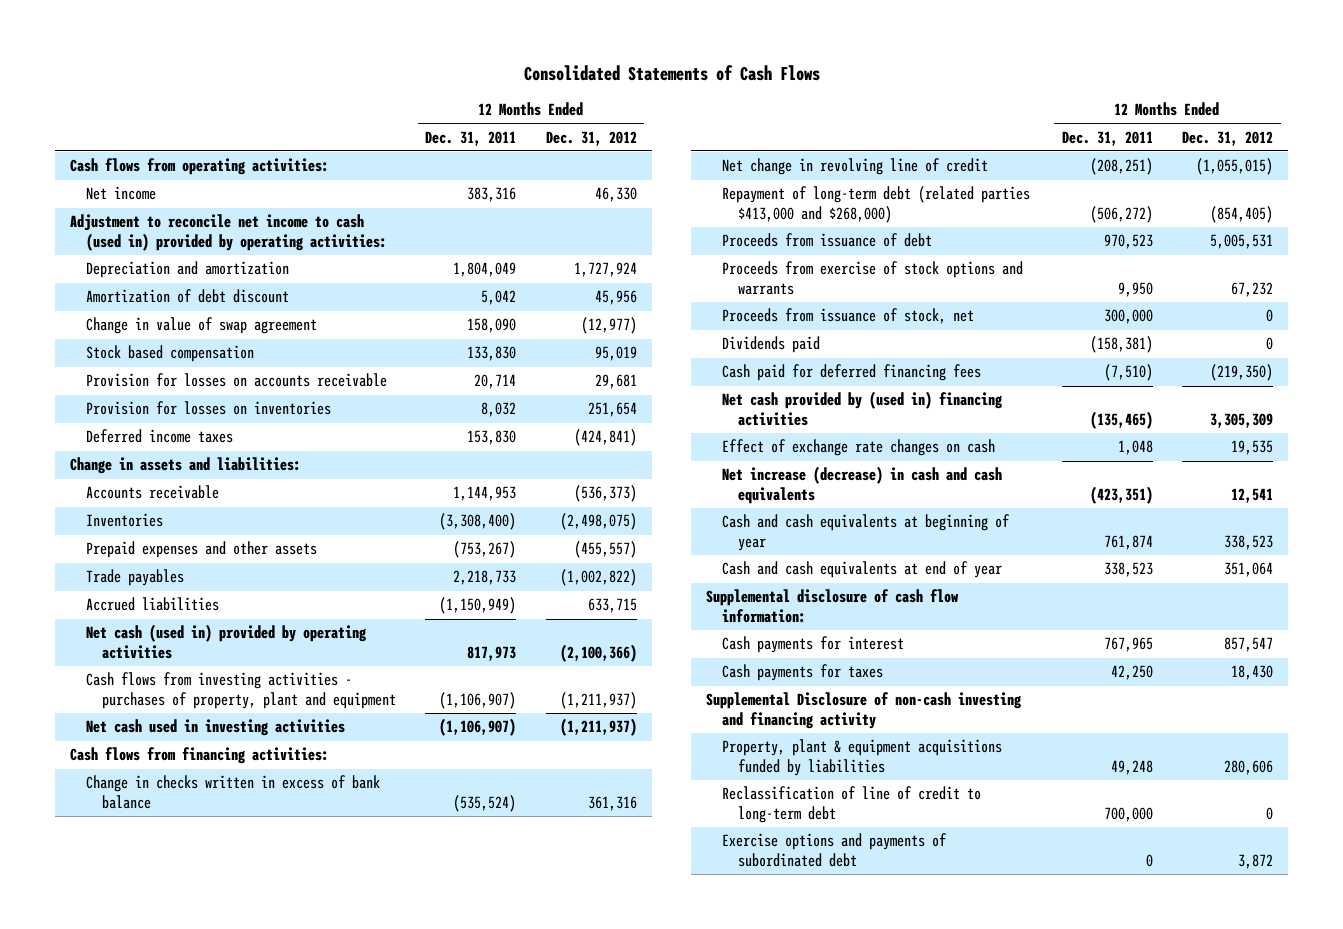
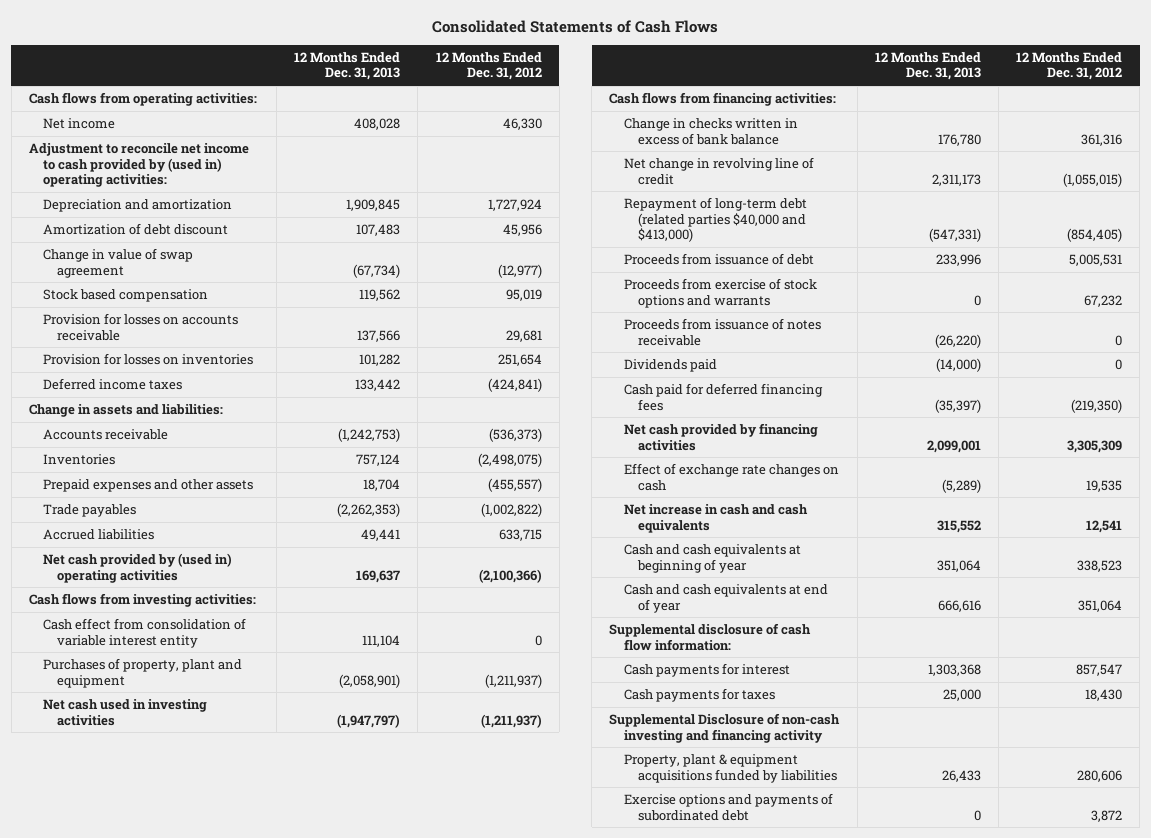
[425,130,517,146] Dec. 31, 2011 -> none
none -> [294,51,401,81] 12 Months Ended Dec. 31, 2013
[69,214,387,251] Adjustment to reconcile net income to cash (used in) provided by operating activities: -> [28,143,249,188] Adjustment to reconcile net income to cash provided by (used in) operating activities:
[85,624,367,659] Net cash (used in) provided by operating activities -> [43,553,233,583] Net cash provided by (used in) operating activities
none -> [28,593,256,608] Cash flows from investing activities:
none -> [43,618,247,648] Cash effect from consolidation of variable interest entity
[85,672,396,709] Cash flows from investing activities - purchases of property, plant and equipment -> [43,658,243,688] Purchases of property, plant and equipment
[722,186,1031,223] Repayment of long-term debt (related parties $413,000 and $268,000) -> [623,197,807,243] Repayment of long-term debt (related parties $40,000 and $413,000)
[722,308,975,325] Proceeds from issuance of stock, net -> [623,318,821,346] Proceeds from issuance of notes receivable
[722,391,1004,426] Net cash provided by (used in) financing activities -> [623,423,818,451] Net cash provided by financing activities
[722,466,1003,504] Net increase (decrease) in cash and cash equivalents -> [623,504,808,533] Net increase in cash and cash equivalents
[722,786,982,823] Reclassification of line of credit to long-term debt -> none

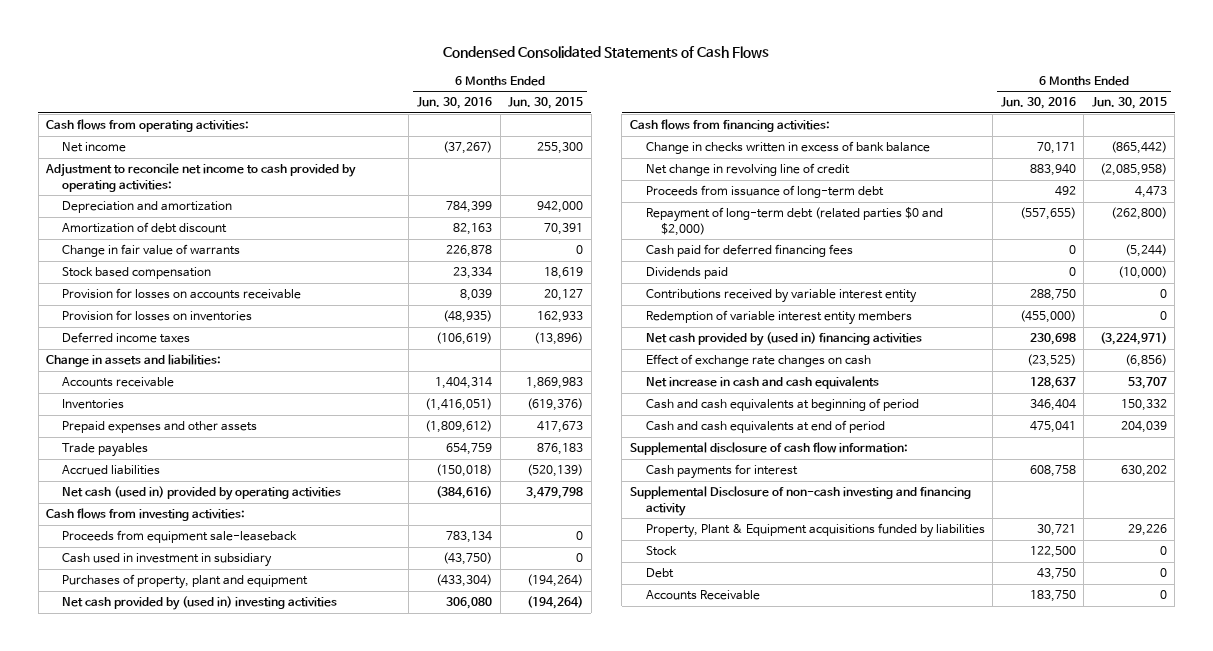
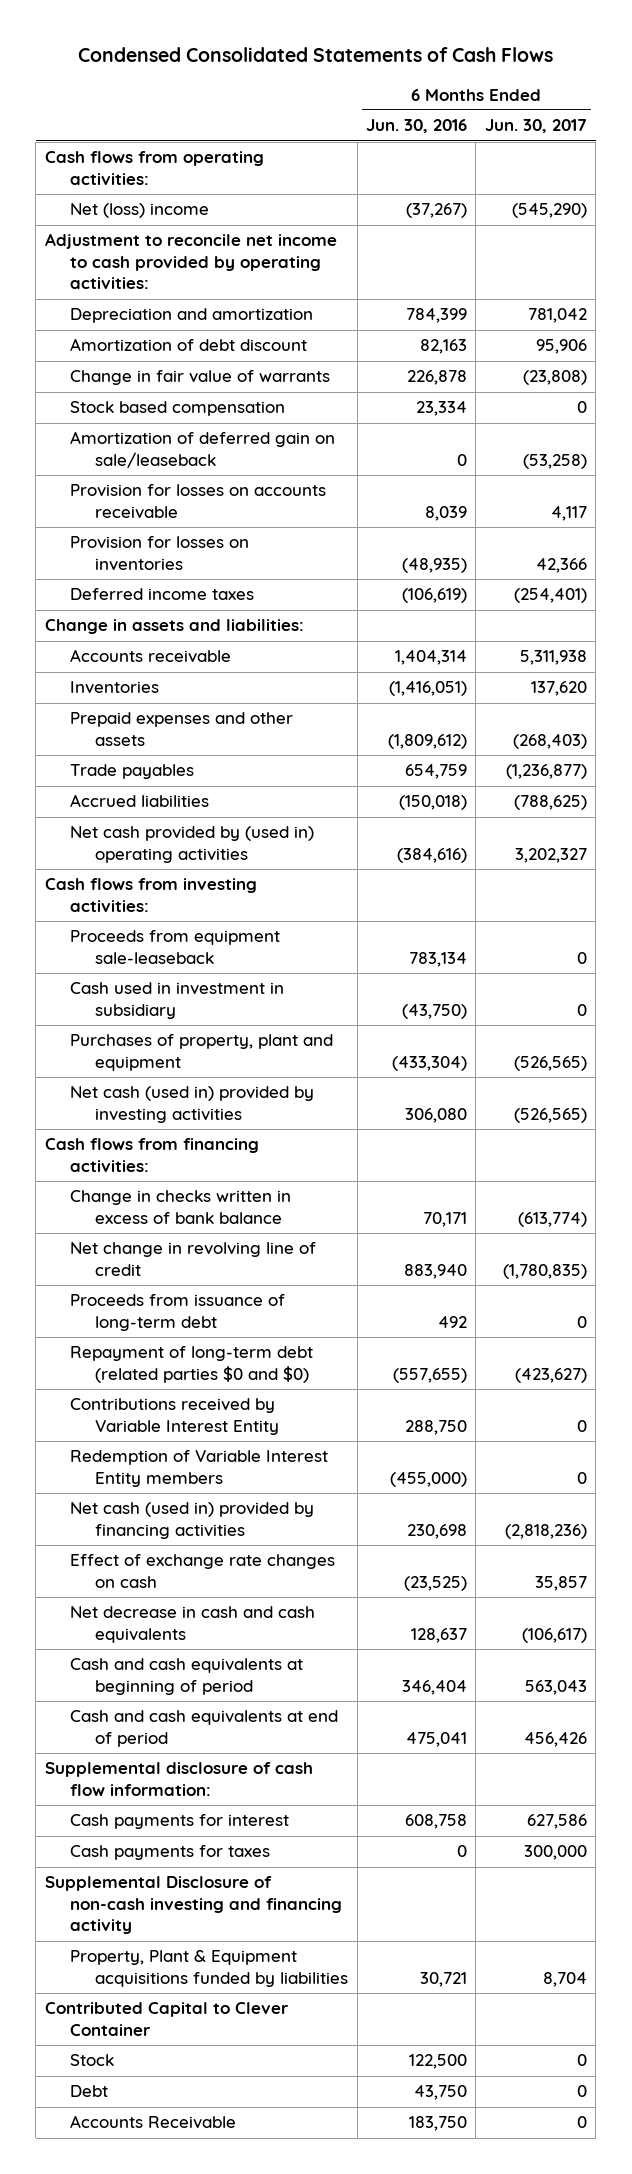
[508,97,584,110] Jun. 30, 2015 -> none
none -> [484,119,587,134] Jun. 30, 2017
[61,142,126,153] Net income -> [70,203,210,219] Net (loss) income
none -> [70,431,336,468] Amortization of deferred gain on sale/leaseback
[61,486,341,501] Net cash (used in) provided by operating activities -> [70,826,315,863] Net cash provided by (used in) operating activities
[61,596,337,611] Net cash provided by (used in) investing activities -> [70,1086,315,1123] Net cash (used in) provided by investing activities
[645,244,853,258] Cash paid for deferred financing fees -> none
[645,267,728,280] Dividends paid -> none
[645,207,943,236] Repayment of long-term debt (related parties $0 and $2,000) -> [70,1346,314,1383] Repayment of long-term debt (related parties $0 and $0)
[645,289,917,304] Contributions received by variable interest entity -> [70,1398,280,1435] Contributions received by Variable Interest Entity
[645,310,912,326] Redemption of variable interest entity members -> [70,1450,329,1487] Redemption of Variable Interest Entity members
[645,332,922,347] Net cash provided by (used in) financing activities -> [70,1502,315,1539] Net cash (used in) provided by financing activities
[645,376,879,390] Net increase in cash and cash equivalents -> [70,1606,316,1643] Net decrease in cash and cash equivalents
none -> [70,1845,271,1861] Cash payments for taxes
none -> [44,2002,289,2036] Contributed Capital to Clever Container

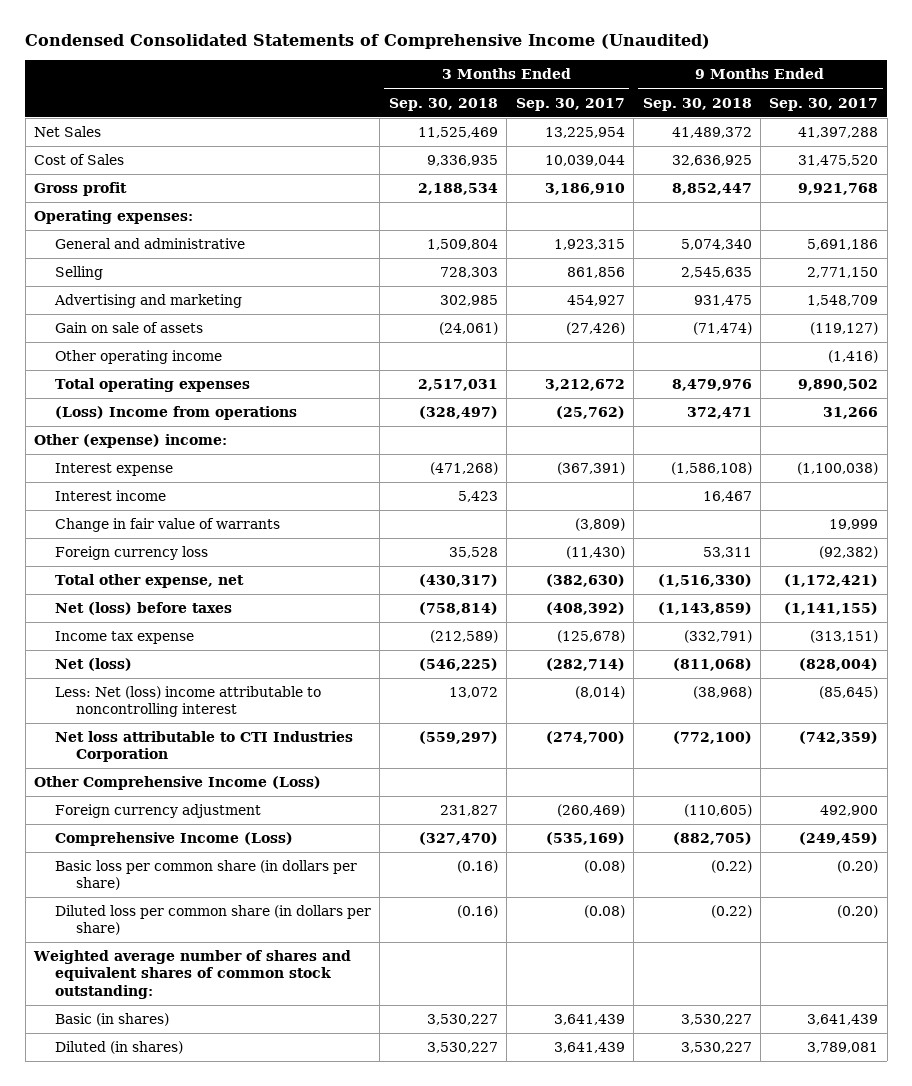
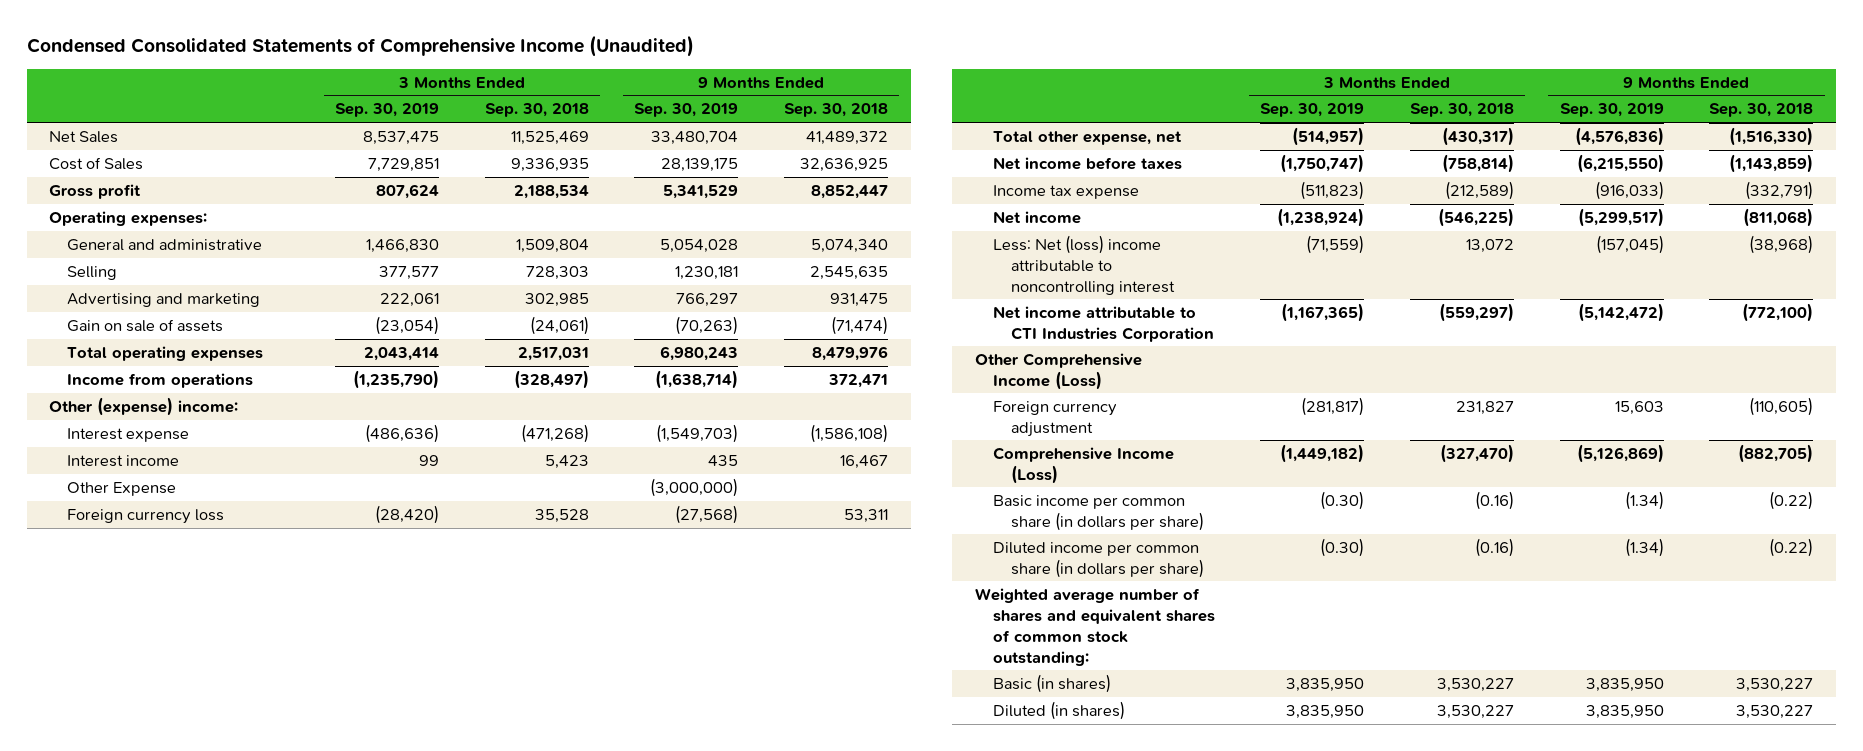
[515,97,625,111] Sep. 30, 2017 -> none
[769,97,879,111] Sep. 30, 2017 -> none
none -> [334,103,439,118] Sep. 30, 2019
none -> [634,103,739,118] Sep. 30, 2019
[54,350,222,365] Other operating income -> none
[54,406,297,421] (Loss) Income from operations -> [67,372,254,388] Income from operations
[54,518,280,533] Change in fair value of warrants -> none
none -> [67,481,177,496] Other Expense
[54,602,232,616] Net (loss) before taxes -> [992,156,1182,170] Net income before taxes
[54,658,132,672] Net (loss) -> [992,210,1081,224] Net income
[54,731,353,763] Net loss attributable to CTI Industries Corporation -> [992,305,1214,342] Net income attributable to CTI Industries Corporation
[54,860,357,891] Basic loss per common share (in dollars per share) -> [992,494,1204,531] Basic income per common share (in dollars per share)
[54,905,371,936] Diluted loss per common share (in dollars per share) -> [992,541,1204,578] Diluted income per common share (in dollars per share)

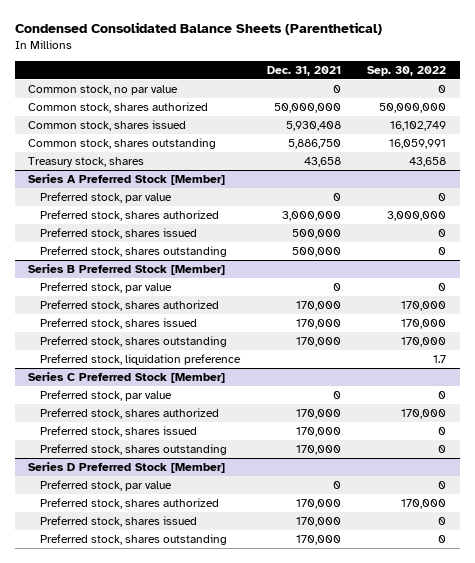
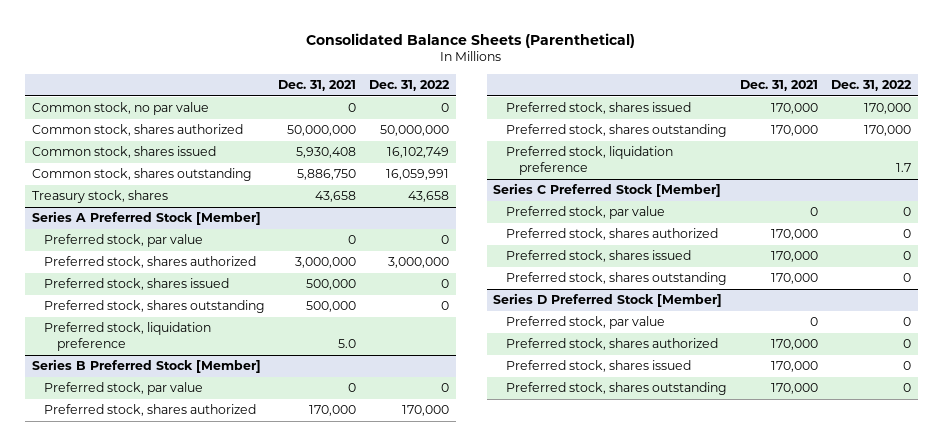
[14,22,382,36] Condensed Consolidated Balance Sheets (Parenthetical) -> [306,32,636,48] Consolidated Balance Sheets (Parenthetical)
[367,66,447,77] Sep. 30, 2022 -> none
none -> [369,80,451,92] Dec. 31, 2022
none -> [44,322,212,352] Preferred stock, liquidation preference

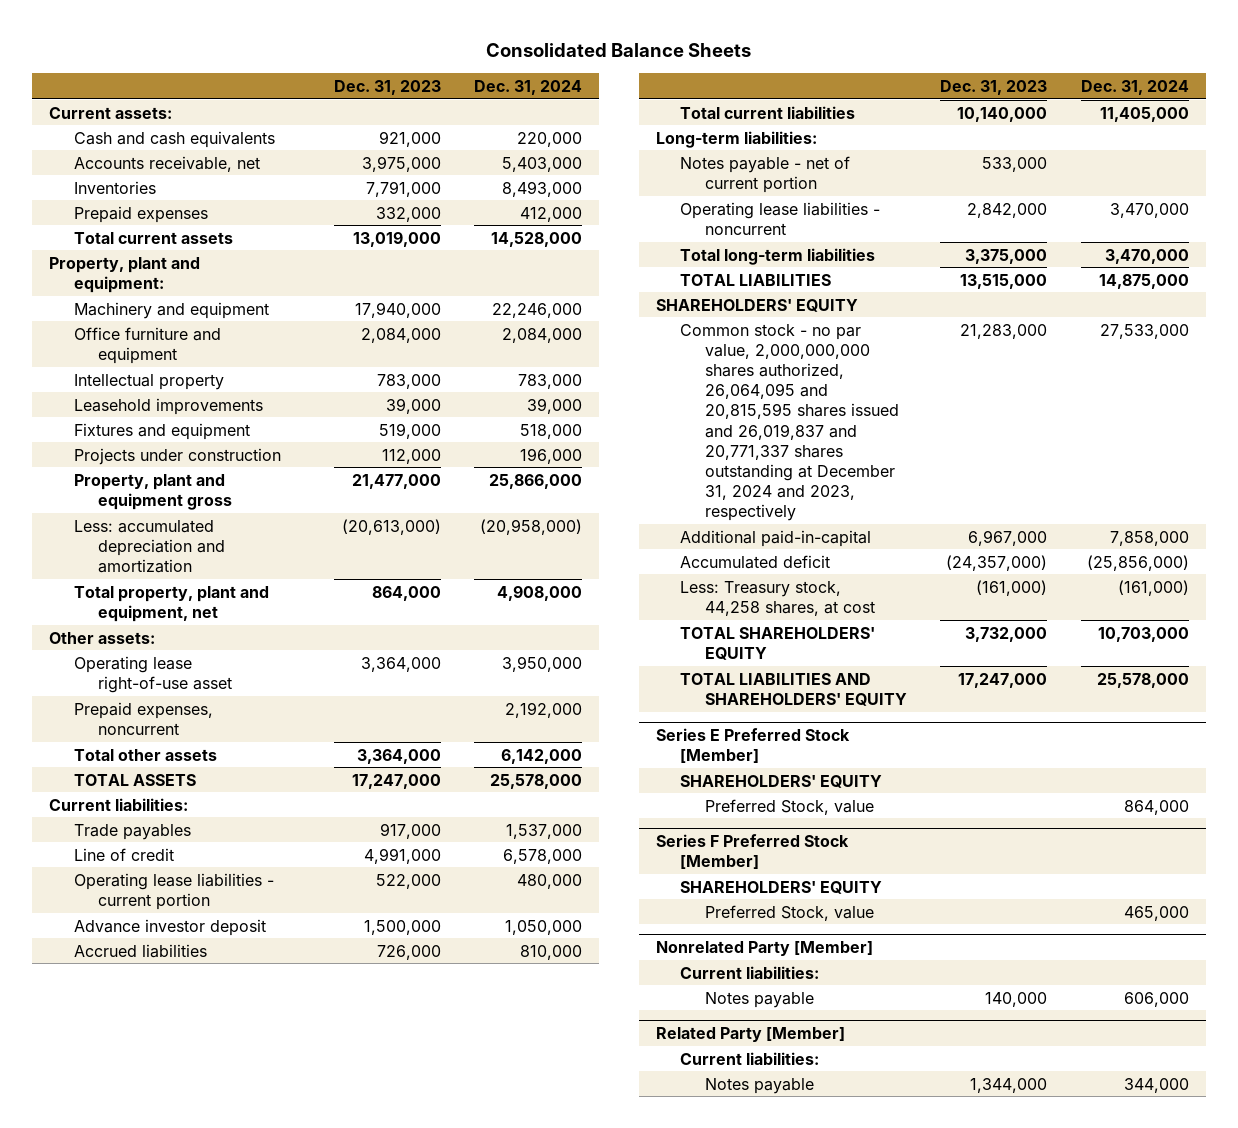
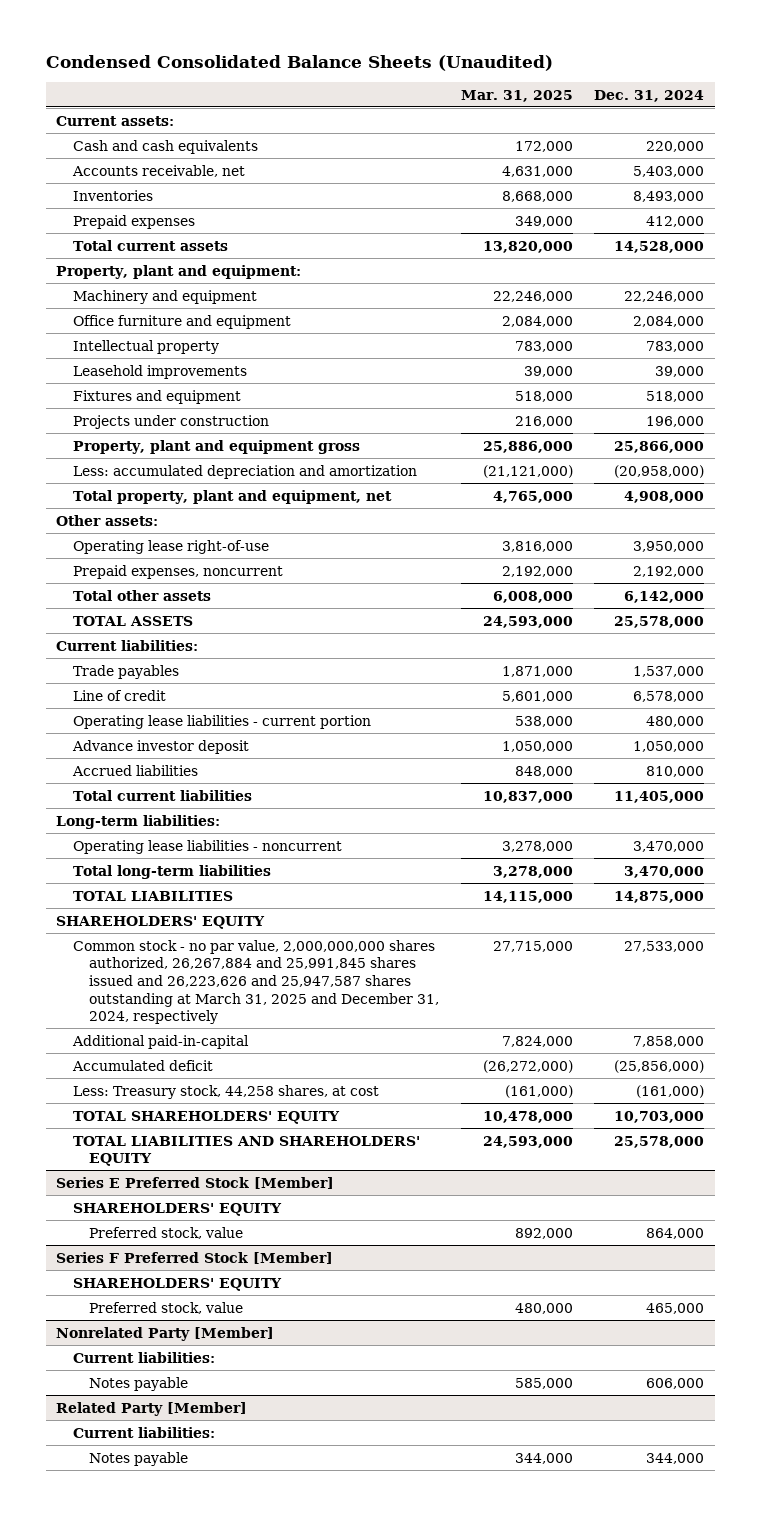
[486,43,752,58] Consolidated Balance Sheets -> [45,54,553,71] Condensed Consolidated Balance Sheets (Unaudited)
[333,79,441,95] Dec. 31, 2023 -> none
none -> [460,89,573,102] Mar. 31, 2025
[73,655,232,693] Operating lease right-of-use asset -> [72,539,269,554] Operating lease right-of-use
[680,155,851,193] Notes payable - net of current portion -> none
[680,323,899,522] Common stock - no par value, 2,000,000,000 shares authorized, 26,064,095 and 20,815,595 shares issued and 26,019,837 and 20,771,337 shares outstanding at December 31, 2024 and 2023, respectively -> [72,939,440,1025] Common stock - no par value, 2,000,000,000 shares authorized, 26,267,884 and 25,991,845 shares issued and 26,223,626 and 25,947,587 shares outstanding at March 31, 2025 and December 31, 2024, respectively
[704,798,874,815] Preferred Stock, value -> [89,1226,244,1239] Preferred stock, value
[704,904,874,921] Preferred Stock, value -> [89,1301,244,1314] Preferred stock, value

